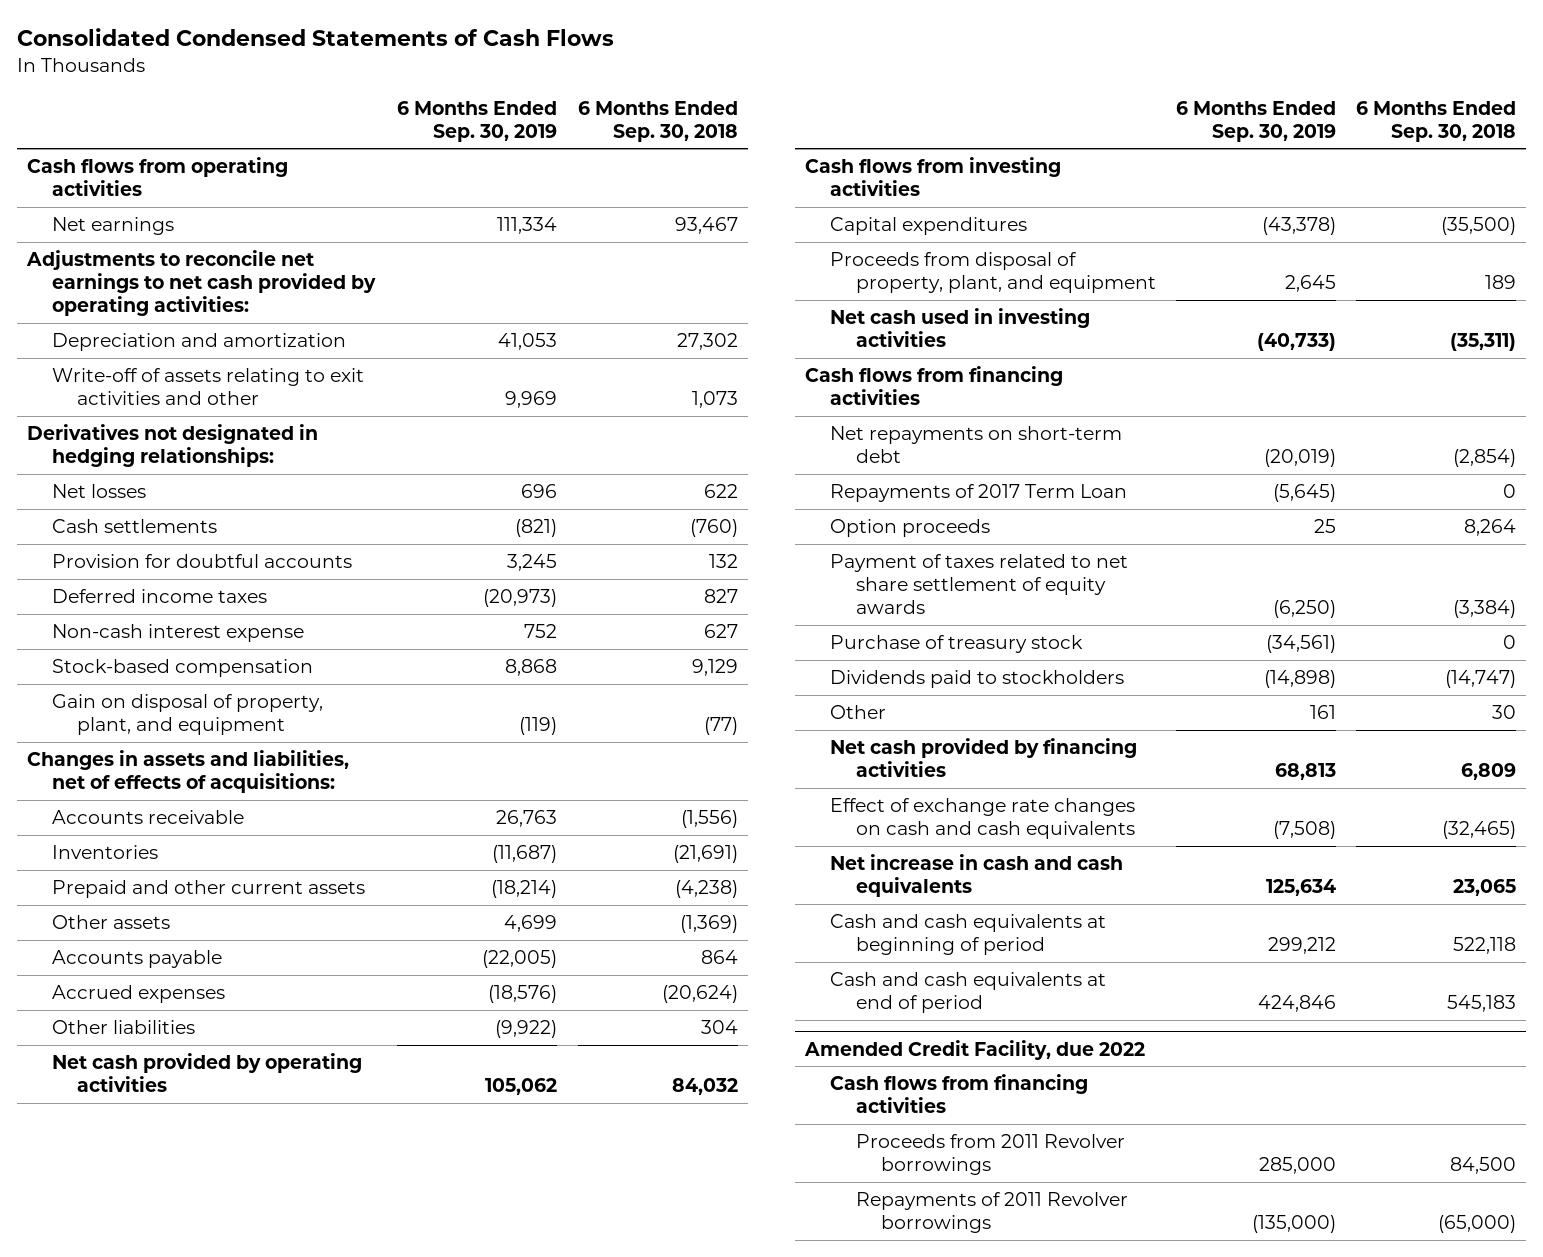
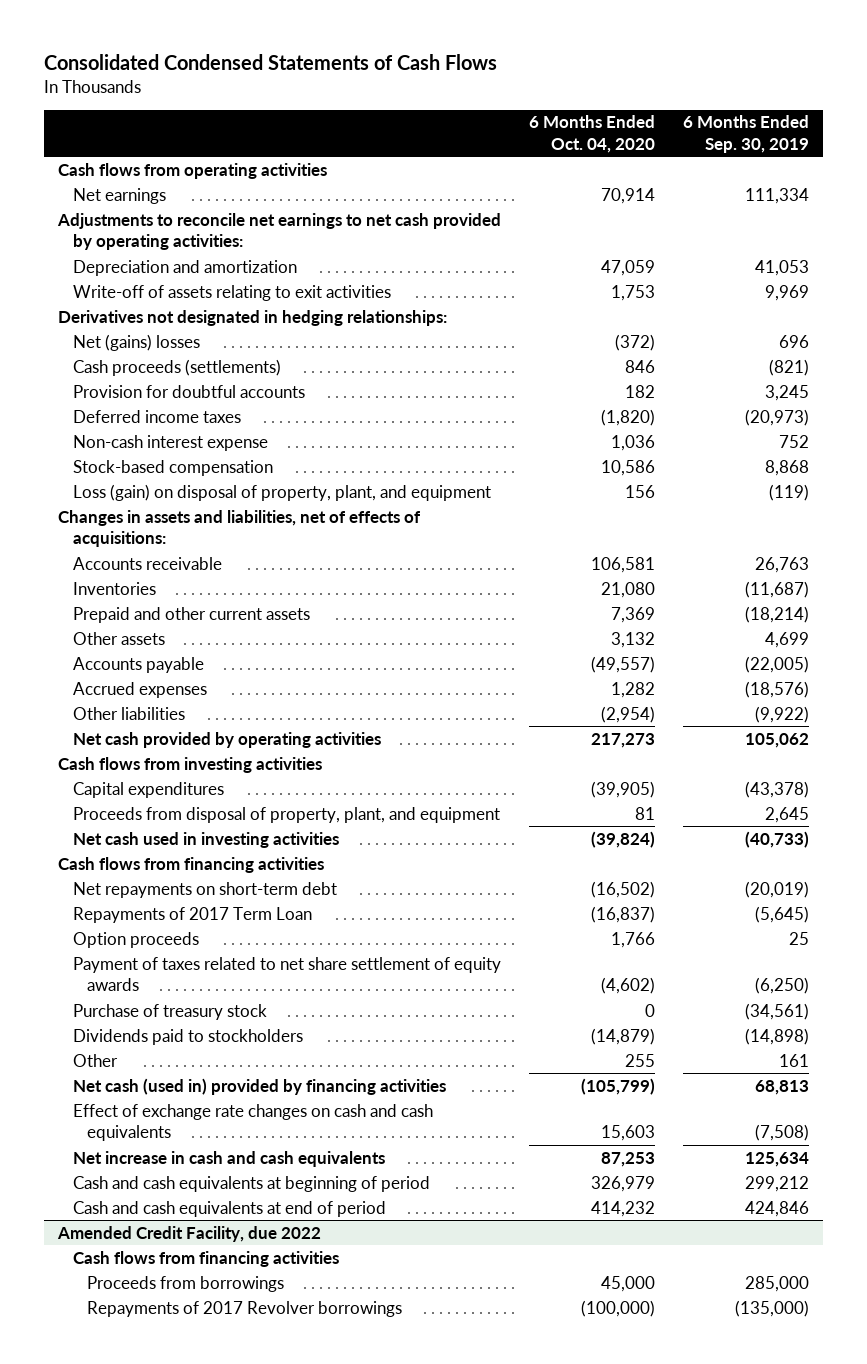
[577,100,738,142] 6 Months Ended Sep. 30, 2018 -> none
none -> [528,115,655,153] 6 Months Ended Oct. 04, 2020
[51,367,364,406] Write-off of assets relating to exit activities and other -> [72,284,391,301] Write-off of assets relating to exit activities
[51,483,146,498] Net losses -> [72,333,200,351] Net (gains) losses
[51,518,217,533] Cash settlements -> [72,358,281,376] Cash proceeds (settlements)
[51,693,323,736] Gain on disposal of property, plant, and equipment -> [72,483,491,501] Loss (gain) on disposal of property, plant, and equipment
[830,737,1138,778] Net cash provided by financing activities -> [72,1077,446,1095] Net cash (used in) provided by financing activities
[855,1133,1125,1176] Proceeds from 2011 Revolver borrowings -> [87,1275,285,1292] Proceeds from borrowings
[855,1191,1128,1234] Repayments of 2011 Revolver borrowings -> [87,1300,403,1317] Repayments of 2017 Revolver borrowings

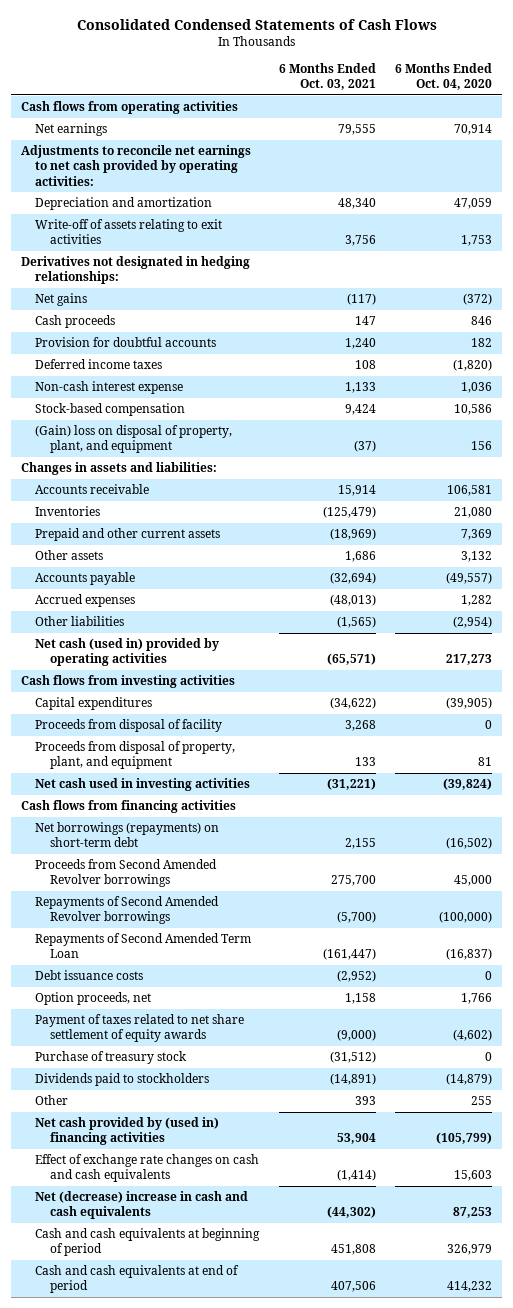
[682,115,809,153] 6 Months Ended Sep. 30, 2019 -> none
none -> [278,63,376,91] 6 Months Ended Oct. 03, 2021
[72,333,200,351] Net (gains) losses -> [35,293,88,307] Net gains
[72,358,281,376] Cash proceeds (settlements) -> [35,315,116,329] Cash proceeds
[72,483,491,501] Loss (gain) on disposal of property, plant, and equipment -> [35,425,233,454] (Gain) loss on disposal of property, plant, and equipment
[58,509,422,547] Changes in assets and liabilities, net of effects of acquisitions: -> [20,462,217,476] Changes in assets and liabilities:
[72,731,381,748] Net cash provided by operating activities -> [35,638,220,667] Net cash (used in) provided by operating activities
none -> [35,719,223,733] Proceeds from disposal of facility
[72,881,337,898] Net repayments on short-term debt -> [35,822,220,848] Net borrowings (repayments) on short-term debt
none -> [35,859,218,888] Proceeds from Second Amended Revolver borrowings
none -> [35,896,220,925] Repayments of Second Amended Revolver borrowings
[72,906,312,923] Repayments of 2017 Term Loan -> [35,933,252,959] Repayments of Second Amended Term Loan
none -> [35,970,144,981] Debt issuance costs
[72,931,199,948] Option proceeds -> [35,992,152,1006] Option proceeds, net
[72,1077,446,1095] Net cash (used in) provided by financing activities -> [35,1117,220,1146] Net cash provided by (used in) financing activities
[72,1150,385,1167] Net increase in cash and cash equivalents -> [35,1191,249,1220] Net (decrease) increase in cash and cash equivalents
[57,1225,322,1242] Amended Credit Facility, due 2022 -> none
[72,1250,339,1267] Cash flows from financing activities -> none
[87,1275,285,1292] Proceeds from borrowings -> none
[87,1300,403,1317] Repayments of 2017 Revolver borrowings -> none

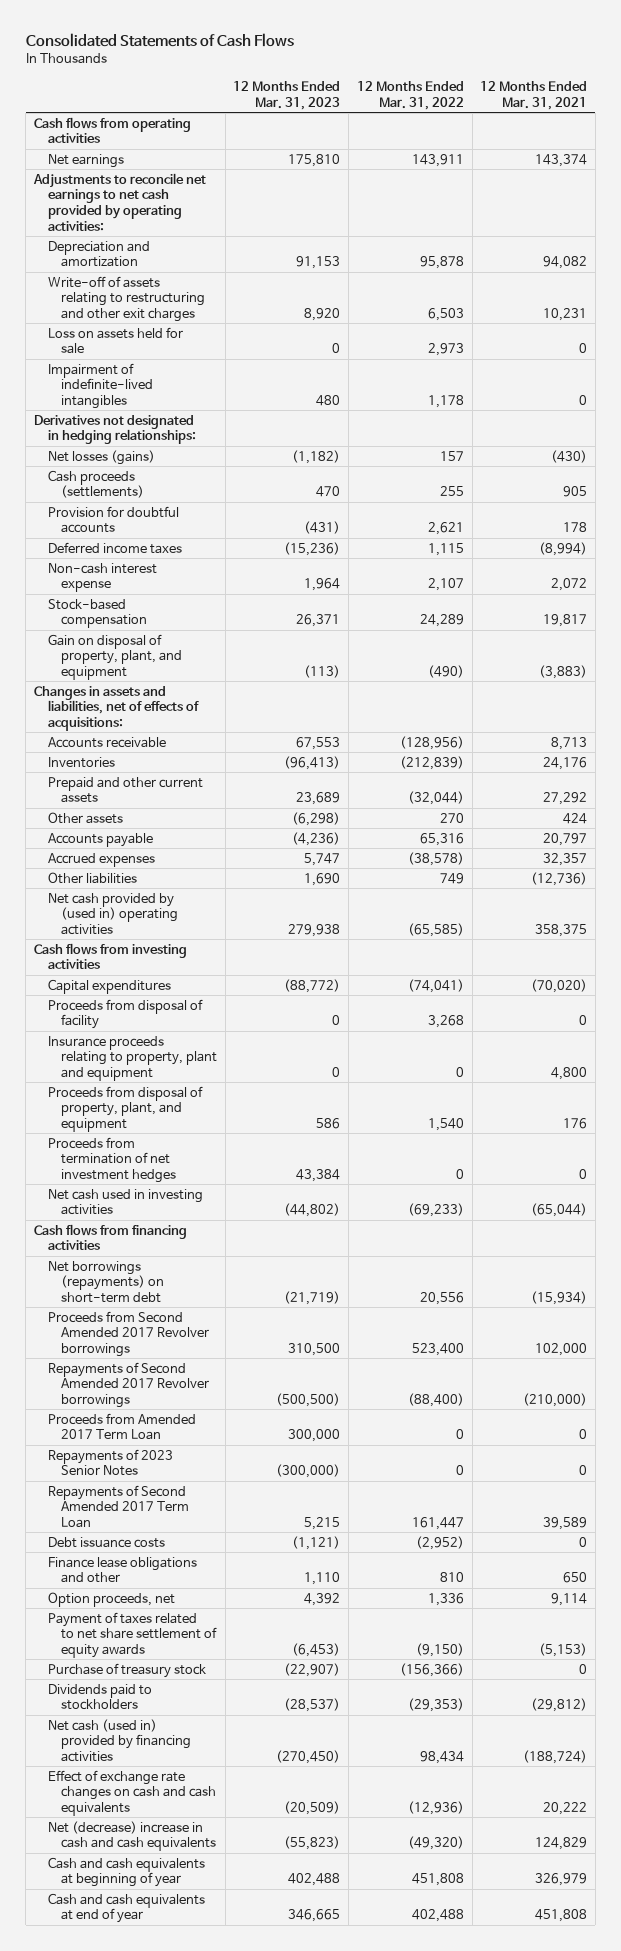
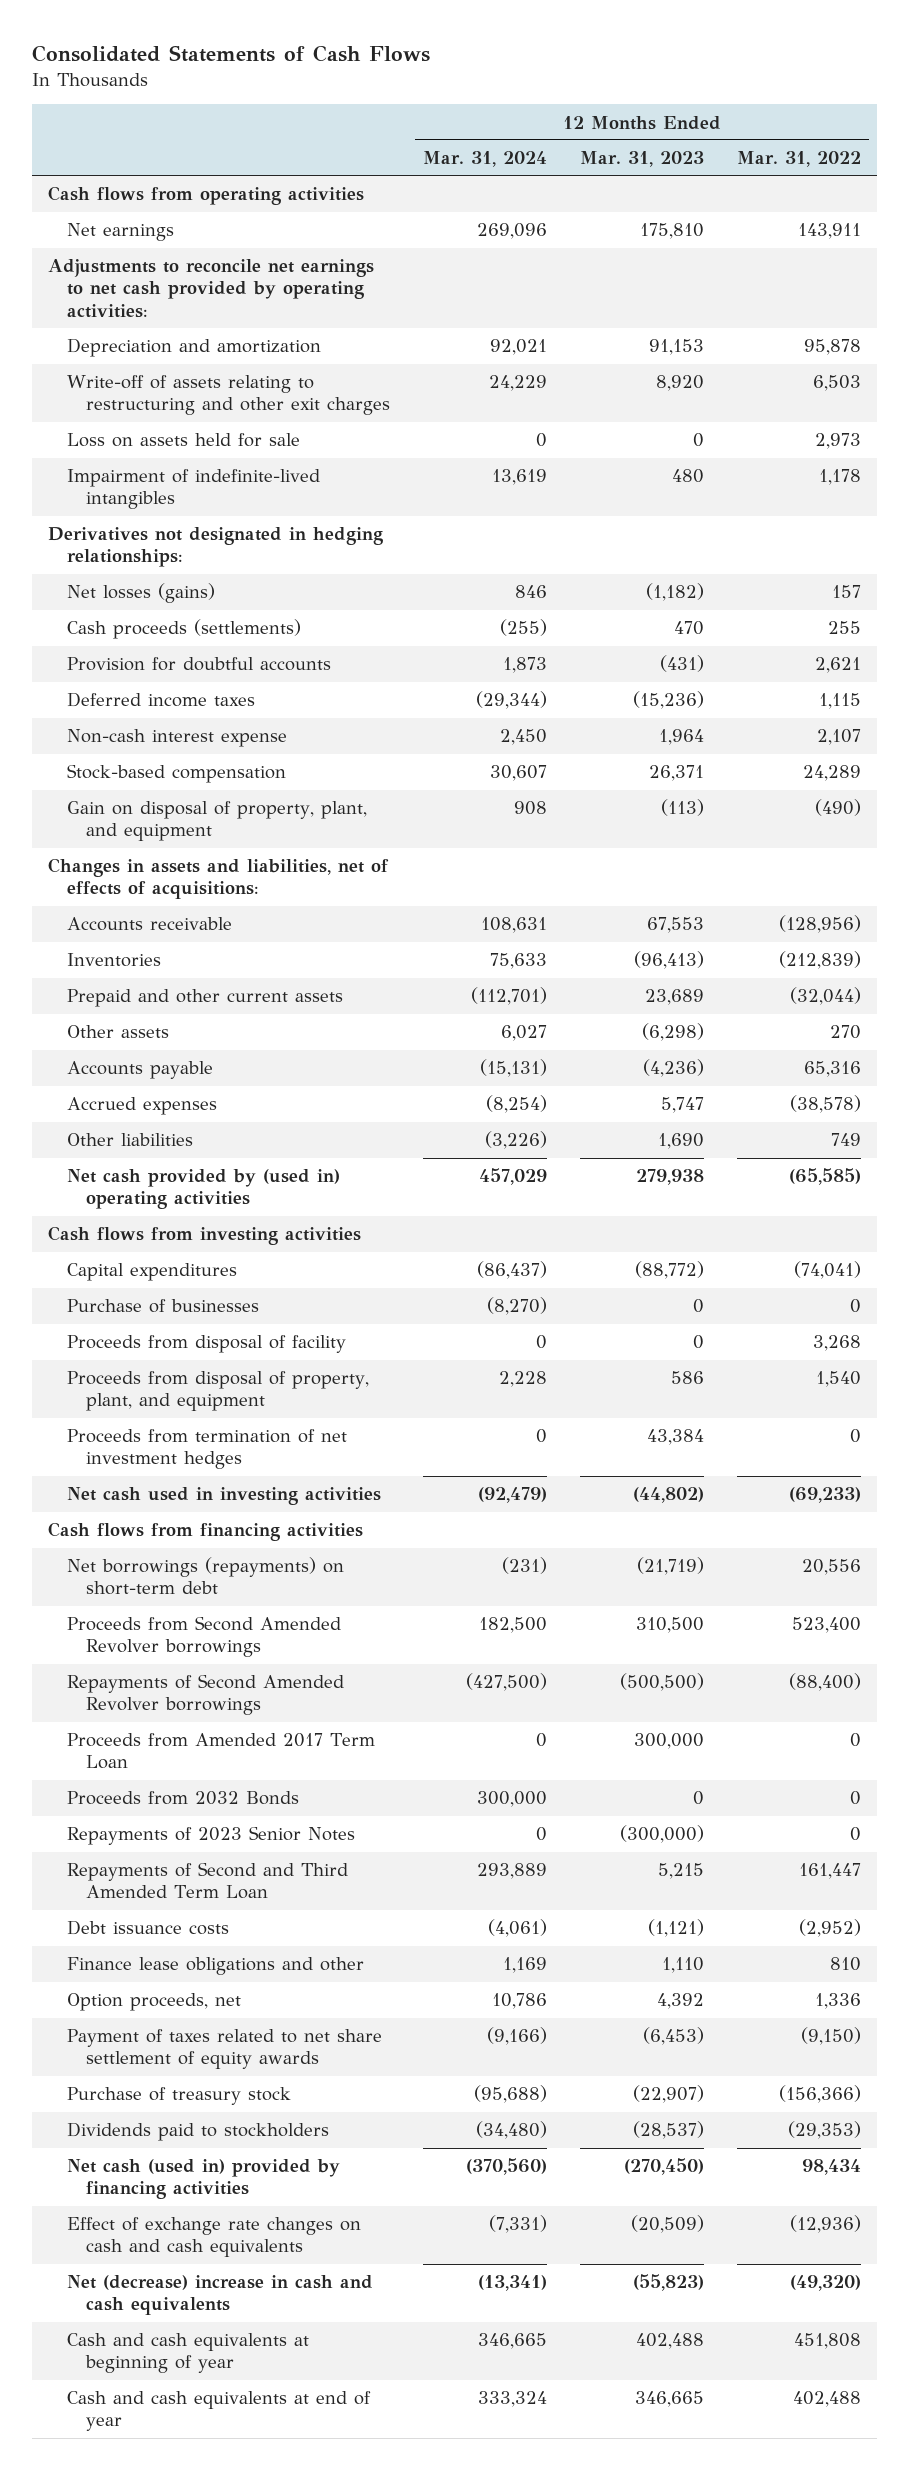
[480,81,588,110] 12 Months Ended Mar. 31, 2021 -> none
none -> [423,151,548,168] Mar. 31, 2024
none -> [67,1299,260,1314] Purchase of businesses
[47,1035,217,1082] Insurance proceeds relating to property, plant and equipment -> none
[47,1310,209,1358] Proceeds from Second Amended 2017 Revolver borrowings -> [67,1616,342,1658] Proceeds from Second Amended Revolver borrowings
[47,1361,209,1409] Repayments of Second Amended 2017 Revolver borrowings -> [67,1674,345,1716] Repayments of Second Amended Revolver borrowings
none -> [67,1791,300,1806] Proceeds from 2032 Bonds
[47,1484,189,1529] Repayments of Second Amended 2017 Term Loan -> [67,1862,349,1900] Repayments of Second and Third Amended Term Loan

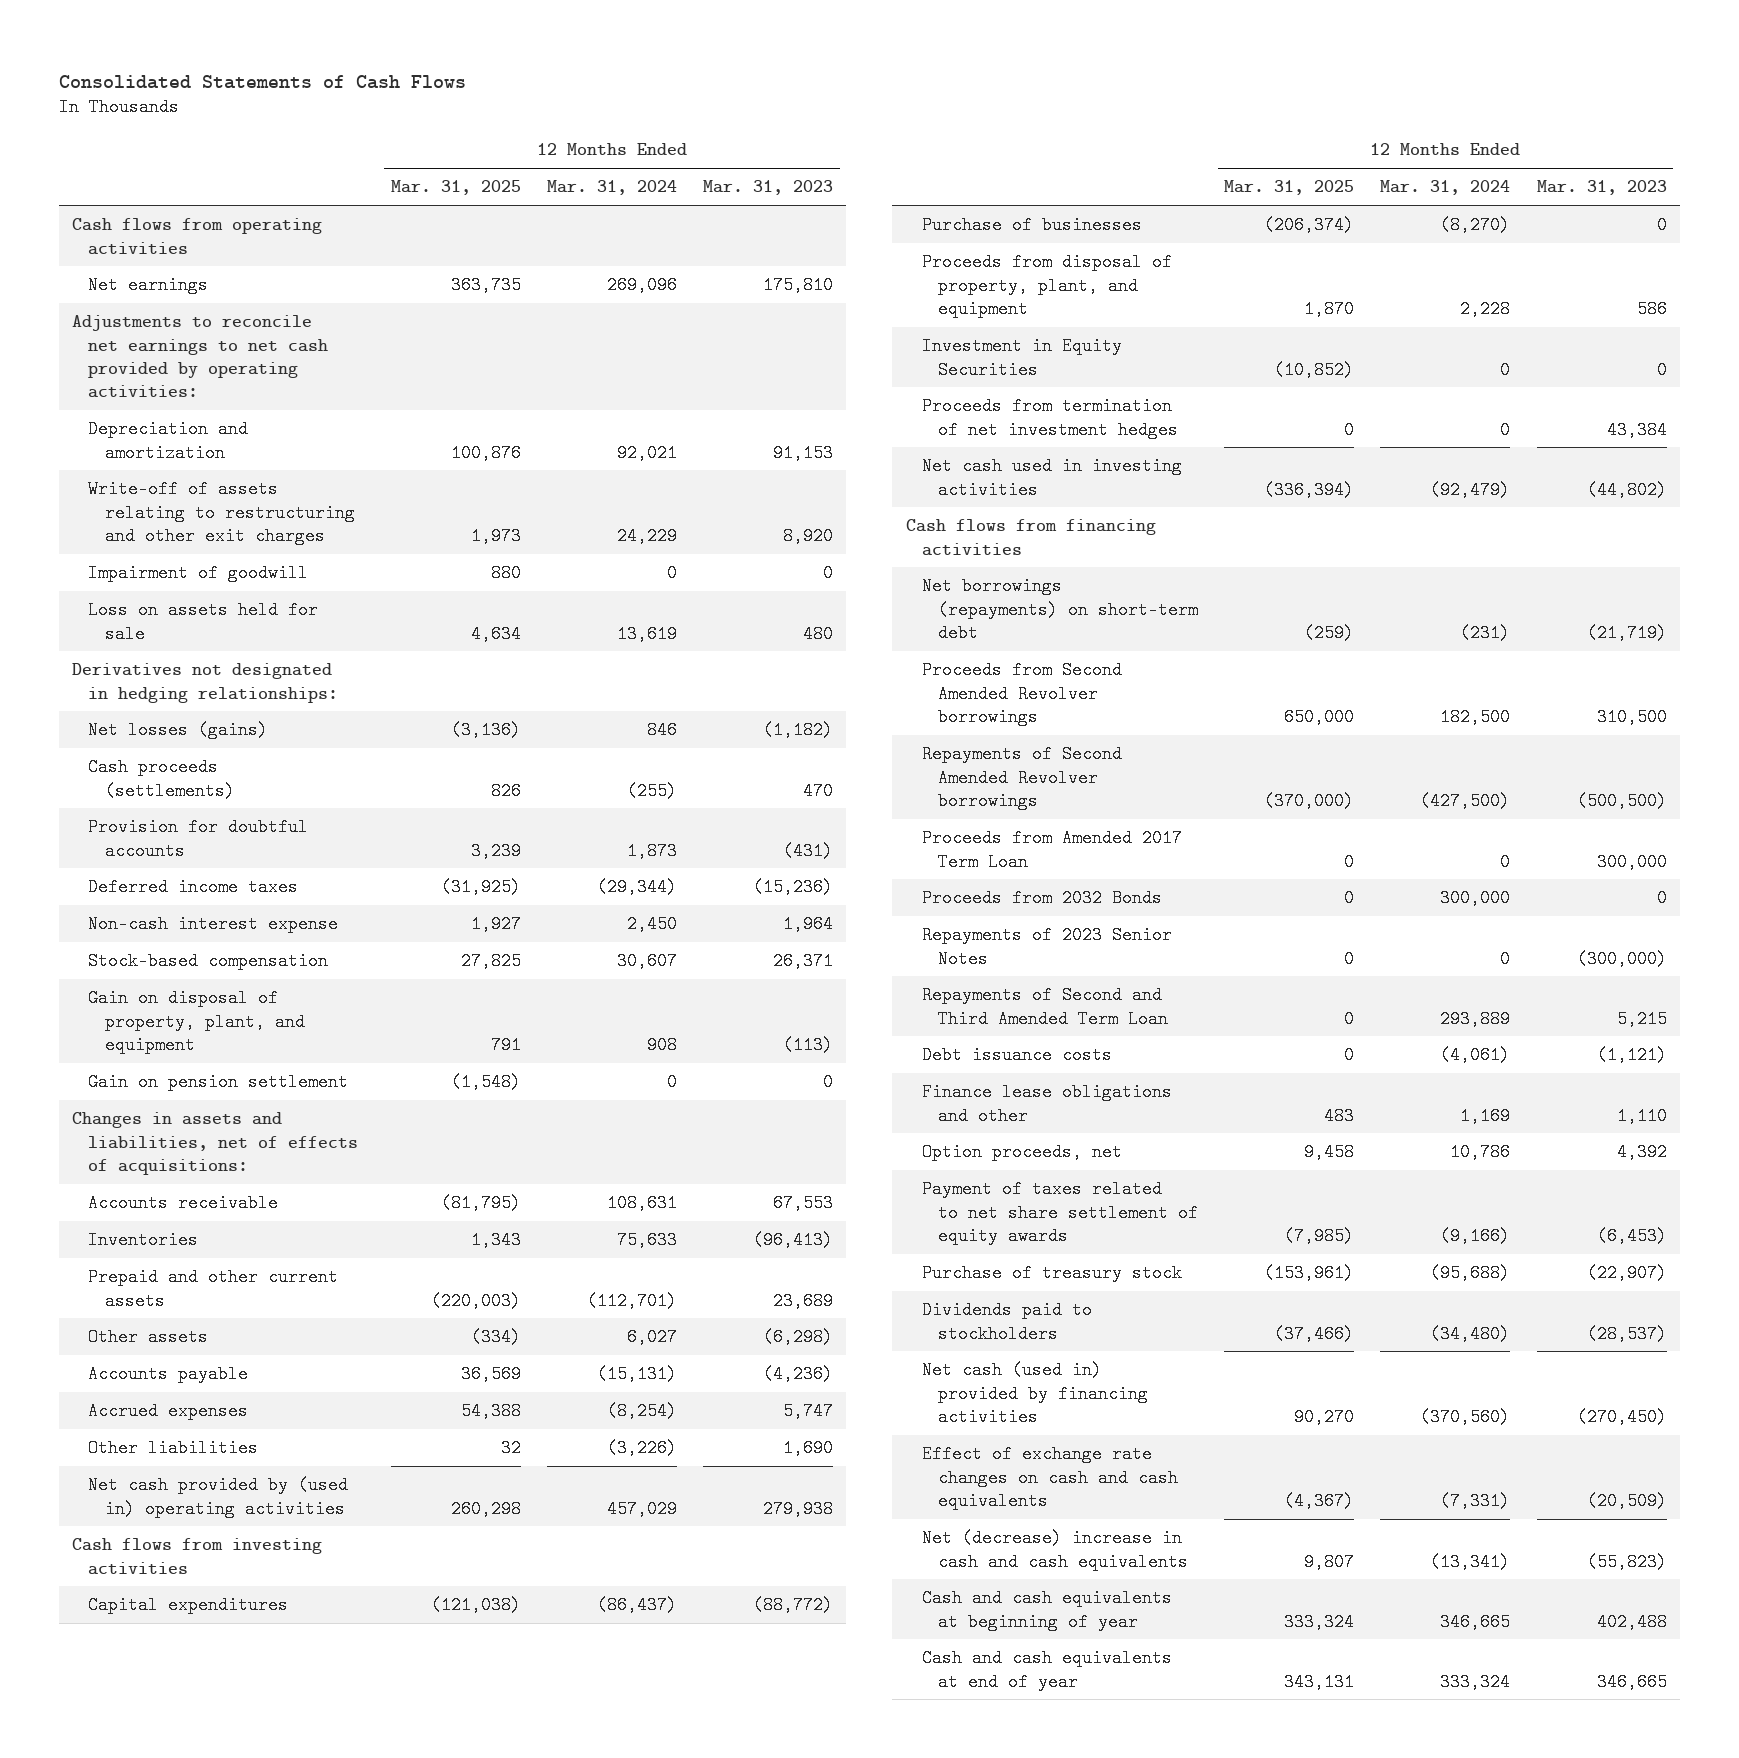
[736,151,861,168] Mar. 31, 2022 -> none
none -> [390,180,521,196] Mar. 31, 2025
[67,469,321,510] Impairment of indefinite-lived intangibles -> none
none -> [88,564,309,583] Impairment of goodwill
[536,433,548,448] 0 -> [617,624,678,643] 13,619
[692,433,704,448] 0 -> [803,624,834,643] 480
none -> [88,1073,349,1092] Gain on pension settlement
[67,1335,347,1354] Proceeds from disposal of facility -> none
none -> [921,337,1122,379] Investment in Equity Securities

